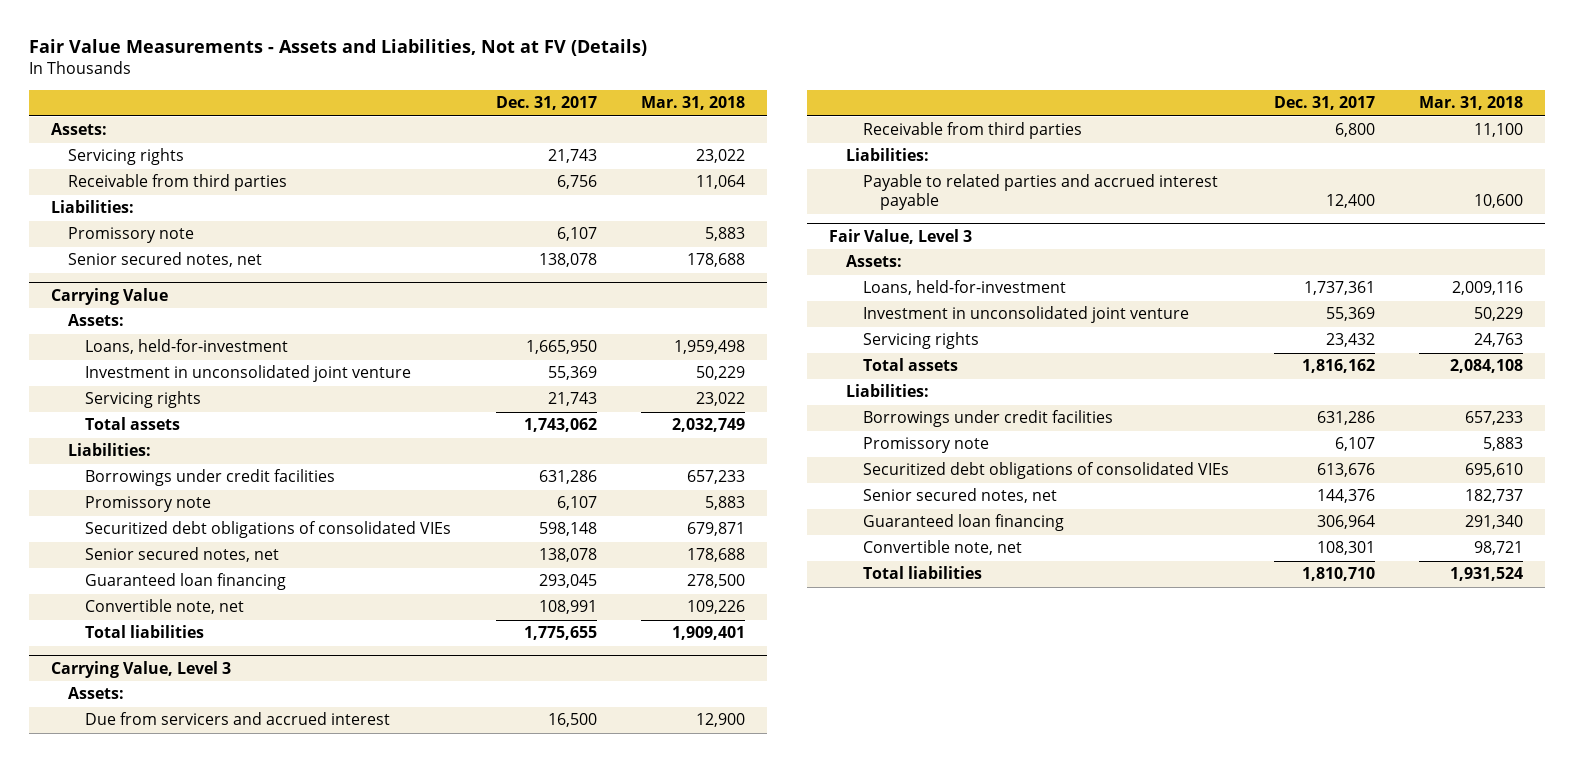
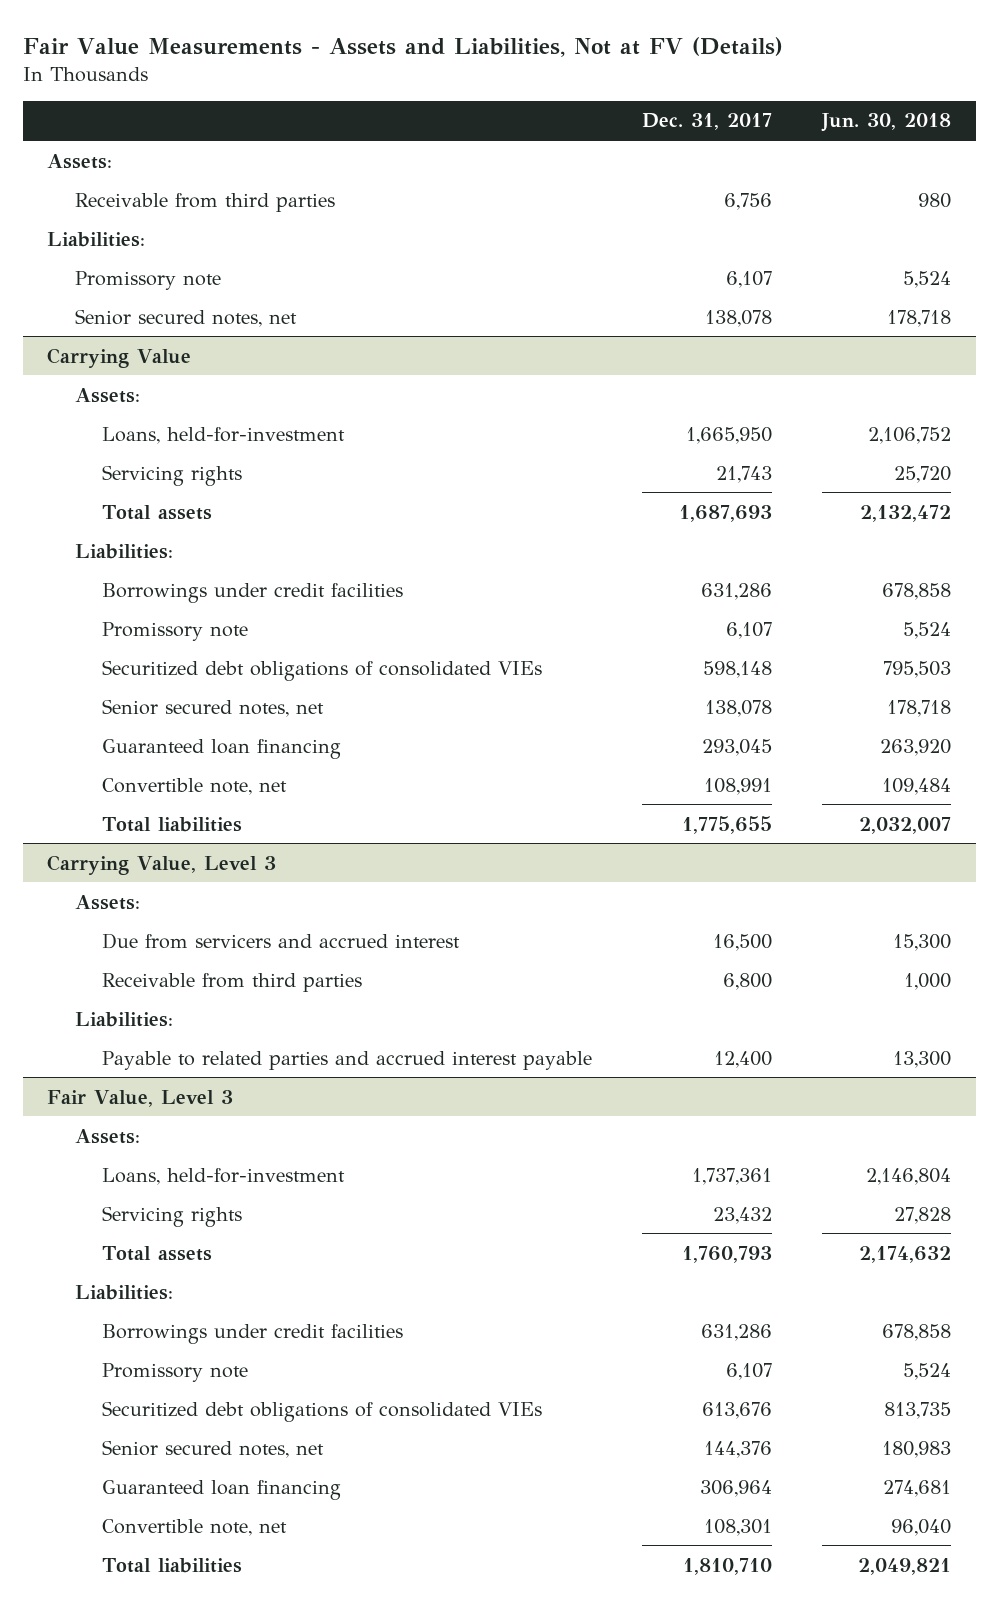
[641,96,746,111] Mar. 31, 2018 -> none
none -> [820,113,951,133] Jun. 30, 2018
[68,148,185,166] Servicing rights -> none
[85,365,412,383] Investment in unconsolidated joint venture -> none
[523,418,597,433] 1,743,062 -> [678,504,772,522] 1,687,693
[863,306,1190,324] Investment in unconsolidated joint venture -> none
[1301,359,1375,374] 1,816,162 -> [681,1245,772,1263] 1,760,793

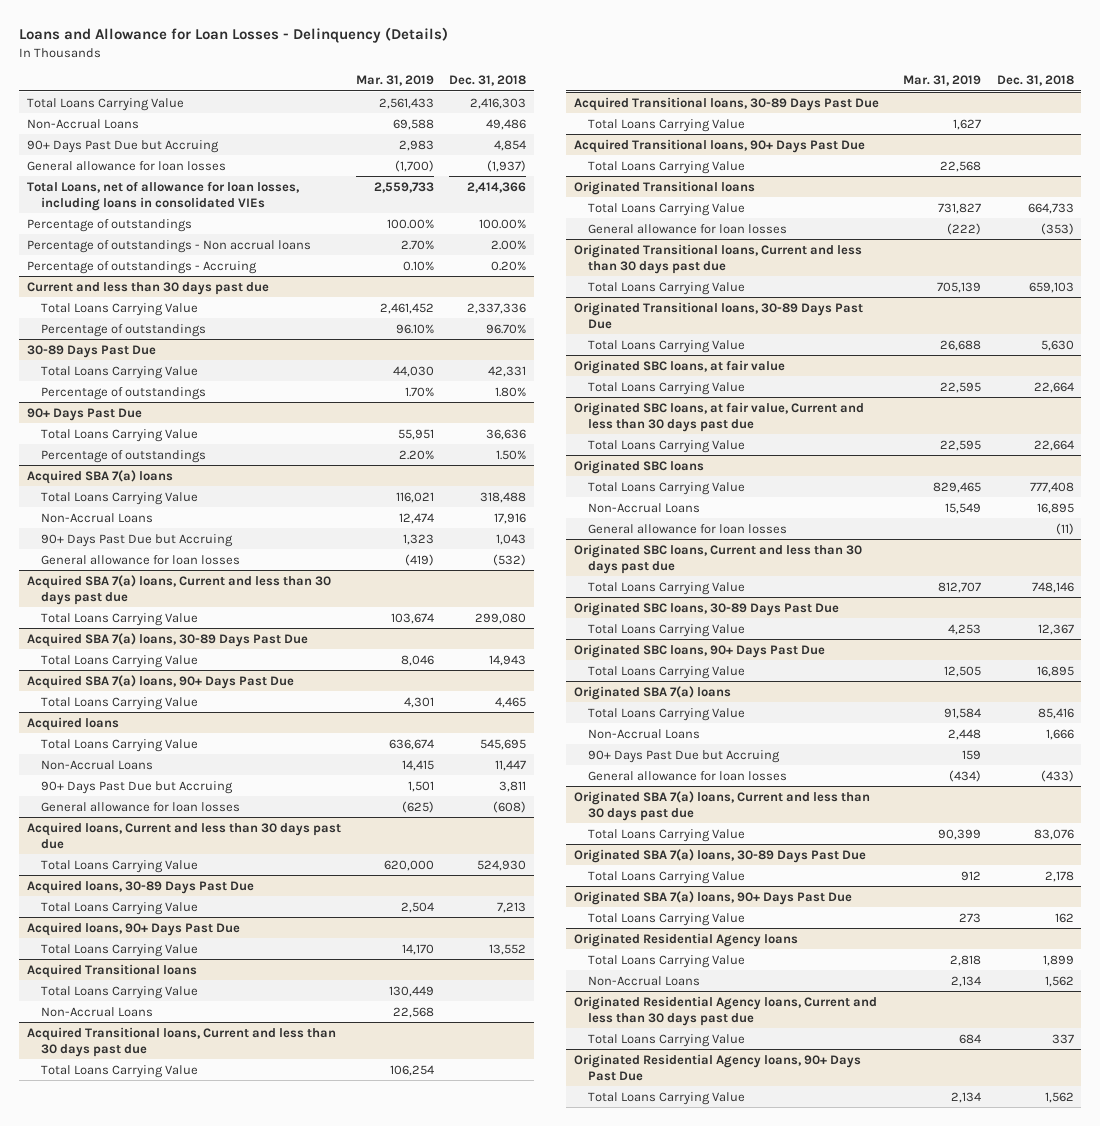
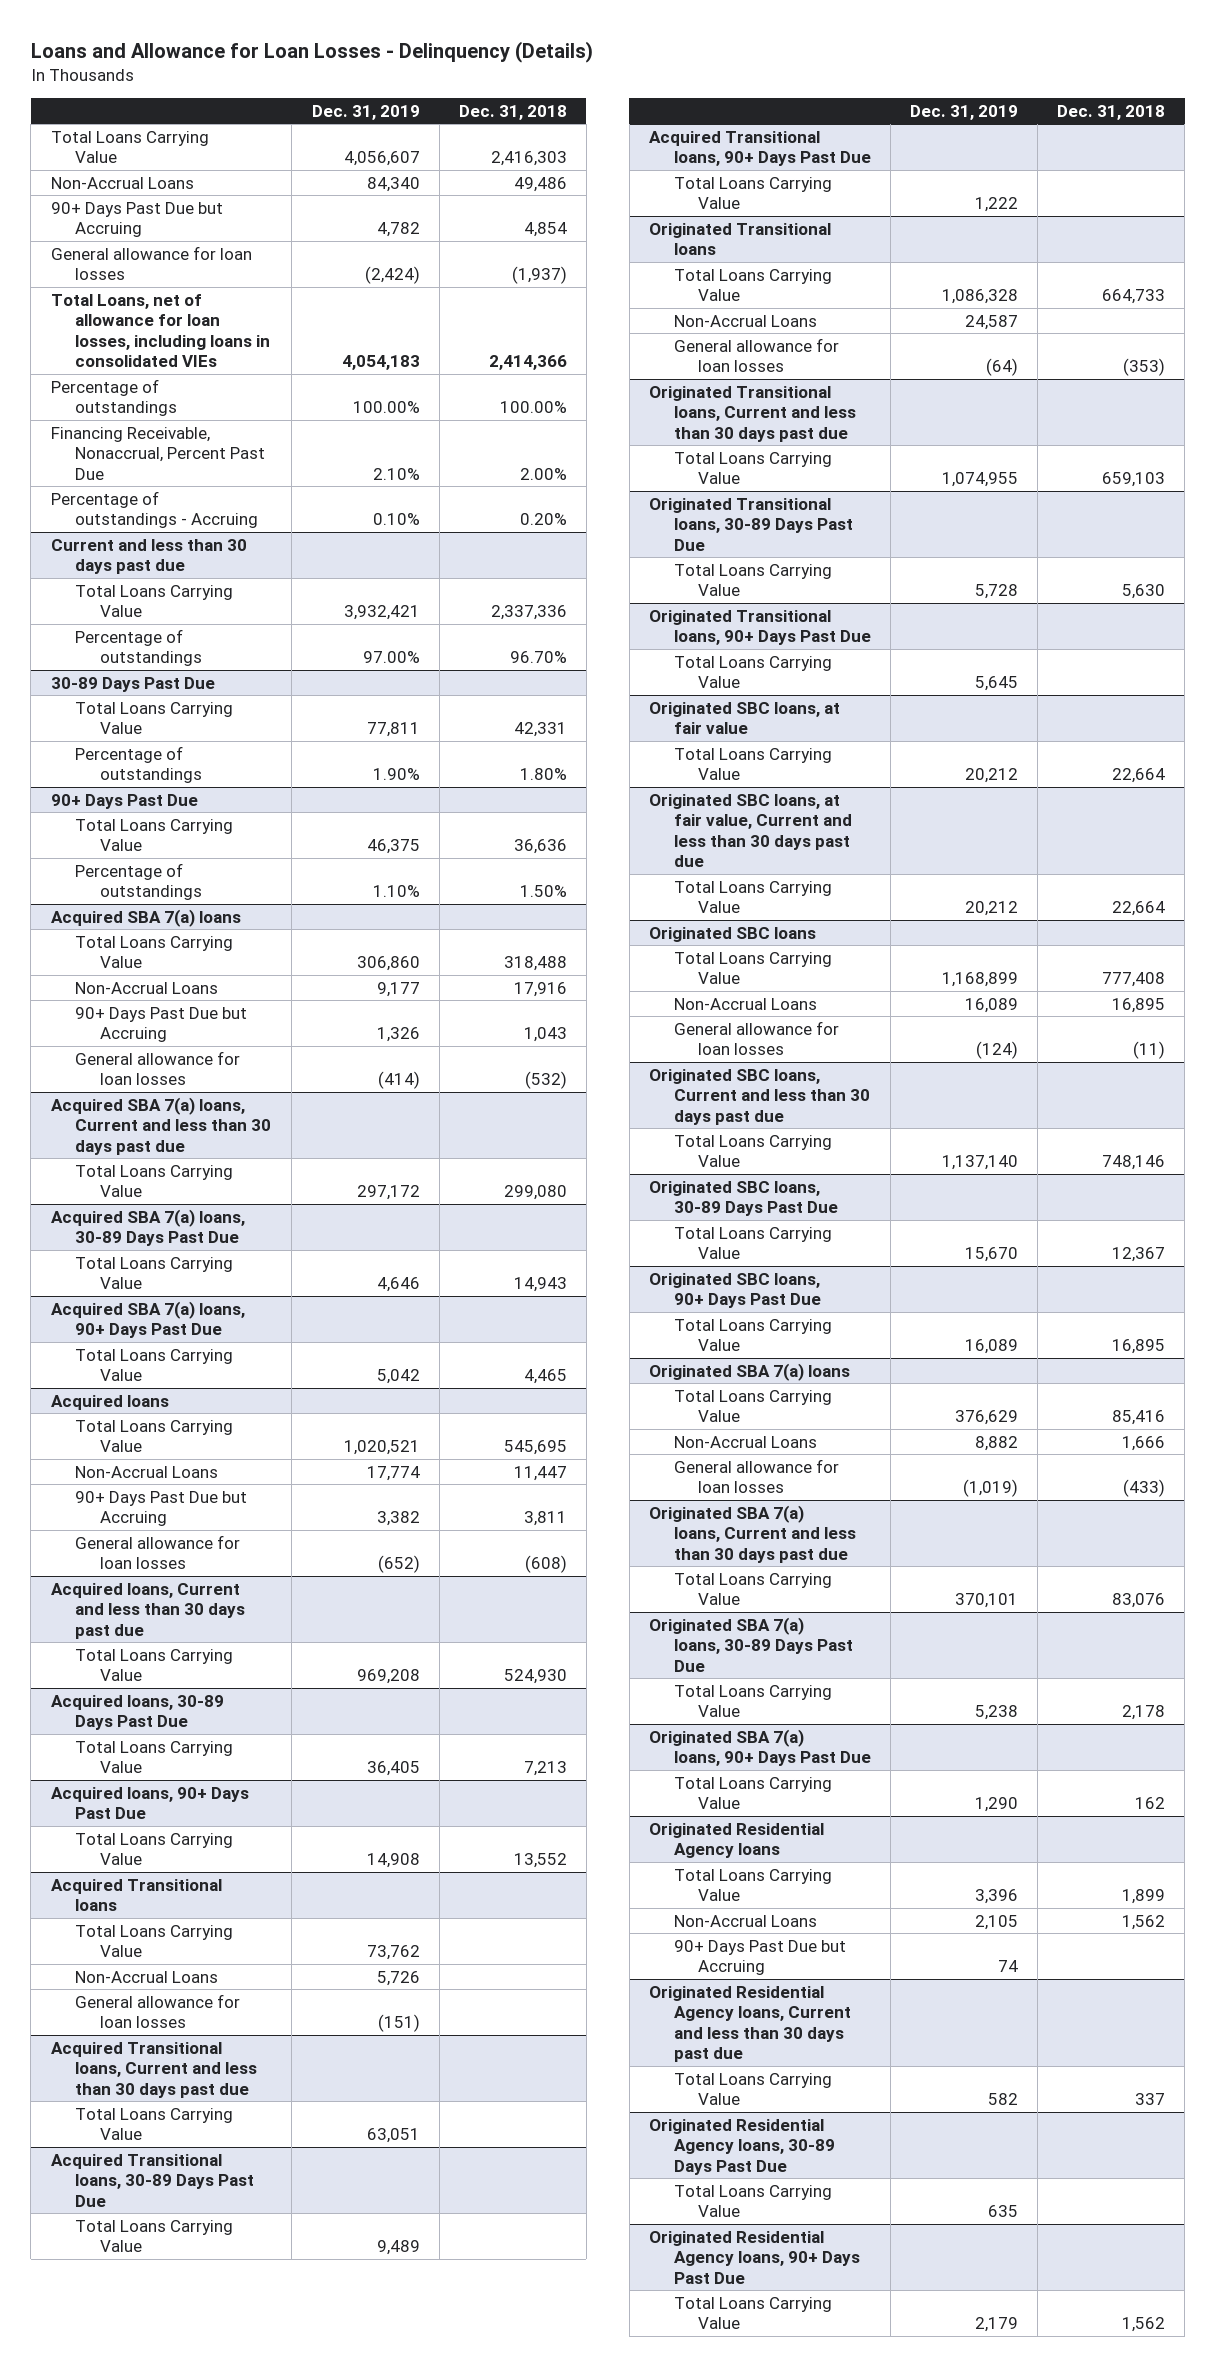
[356,75,435,87] Mar. 31, 2019 -> none
none -> [311,104,420,120] Dec. 31, 2019
[26,239,311,253] Percentage of outstandings - Non accrual loans -> [50,426,266,480] Financing Receivable, Nonaccrual, Percent Past Due
none -> [75,1993,241,2029] General allowance for loan losses
none -> [673,314,817,327] Non-Accrual Loans
none -> [648,609,871,646] Originated Transitional loans, 90+ Days Past Due
none -> [673,655,832,689] Total Loans Carrying Value
[588,749,781,763] 90+ Days Past Due but Accruing -> none
none -> [673,1939,846,1976] 90+ Days Past Due but Accruing
none -> [648,2118,835,2175] Originated Residential Agency loans, 30-89 Days Past Due
none -> [673,2184,832,2218] Total Loans Carrying Value

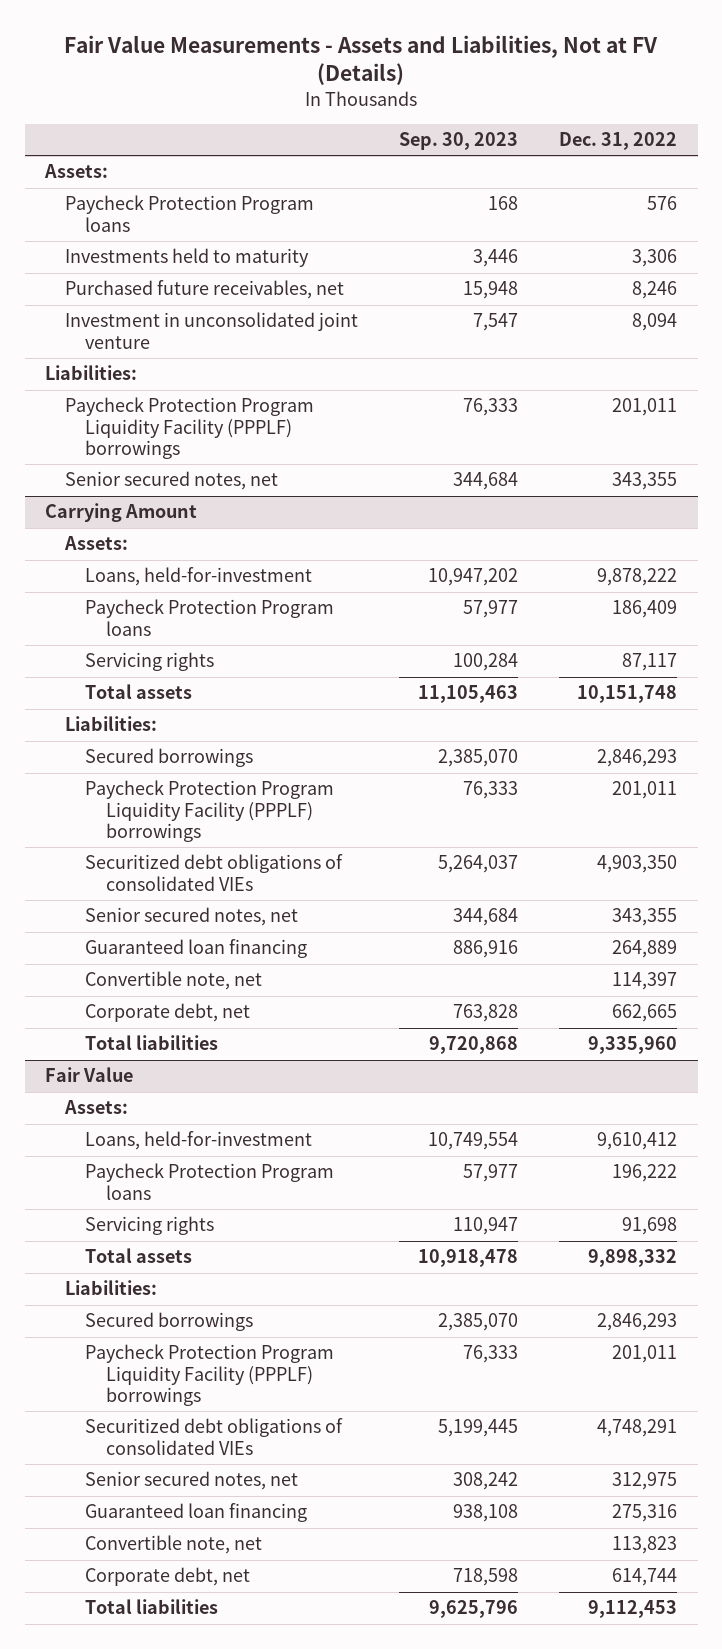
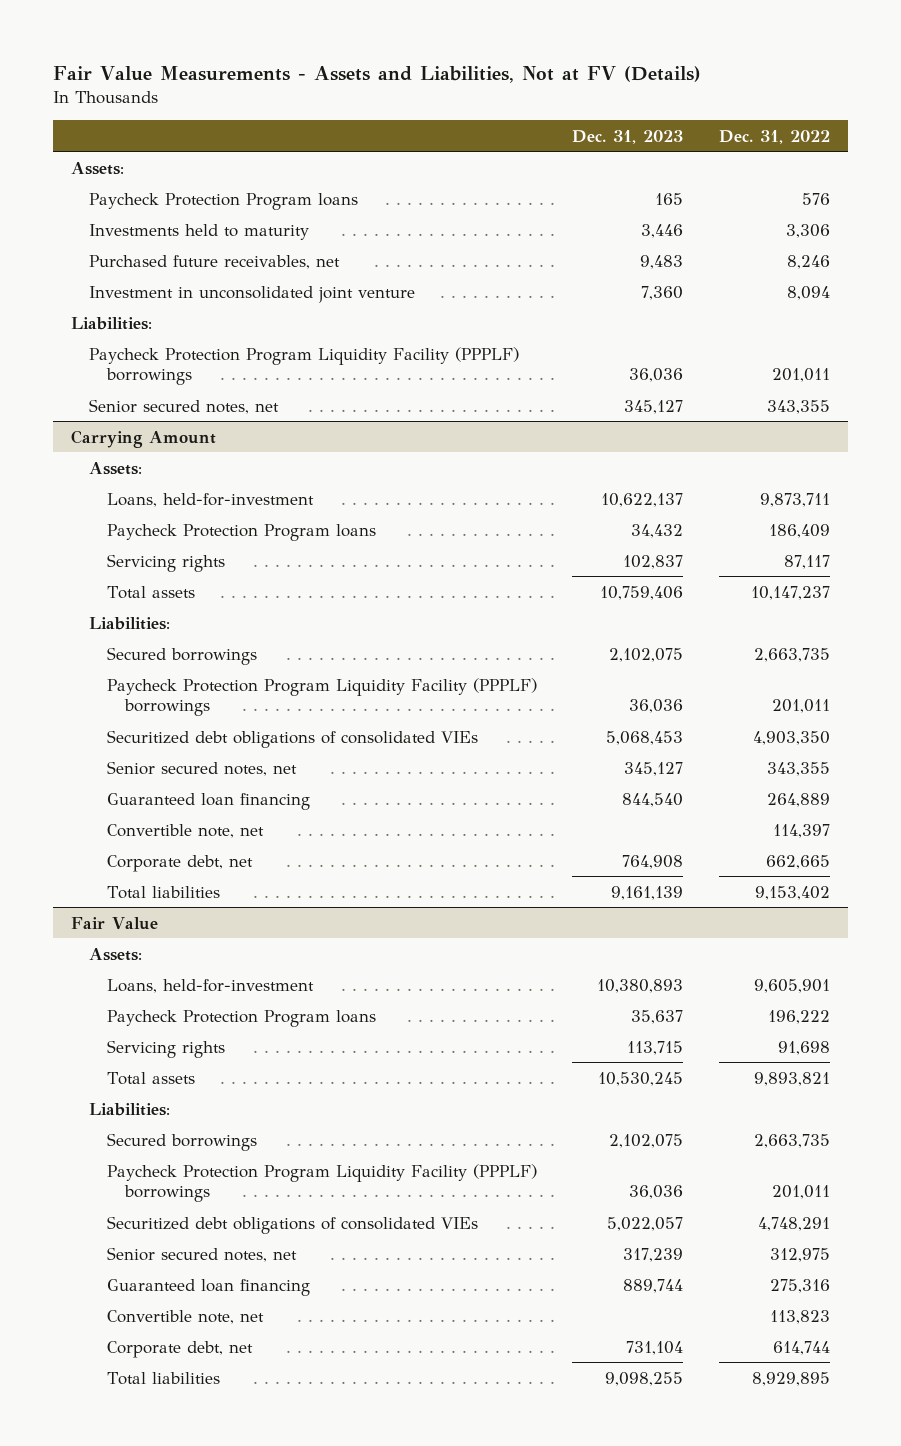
[399,132,519,151] Sep. 30, 2023 -> none
none -> [572,129,684,144] Dec. 31, 2023
[597,568,678,587] 9,878,222 -> [759,492,830,507] 9,873,711
[577,685,678,704] 10,151,748 -> [750,585,830,600] 10,147,237
[597,749,678,768] 2,846,293 -> [753,647,830,662] 2,663,735
[588,1036,678,1055] 9,335,960 -> [754,885,830,900] 9,153,402
[597,1132,678,1151] 9,610,412 -> [753,978,830,993] 9,605,901
[588,1249,678,1268] 9,898,332 -> [753,1071,830,1086] 9,893,821
[597,1313,678,1332] 2,846,293 -> [753,1133,830,1148] 2,663,735
[588,1600,678,1619] 9,112,453 -> [751,1371,830,1386] 8,929,895

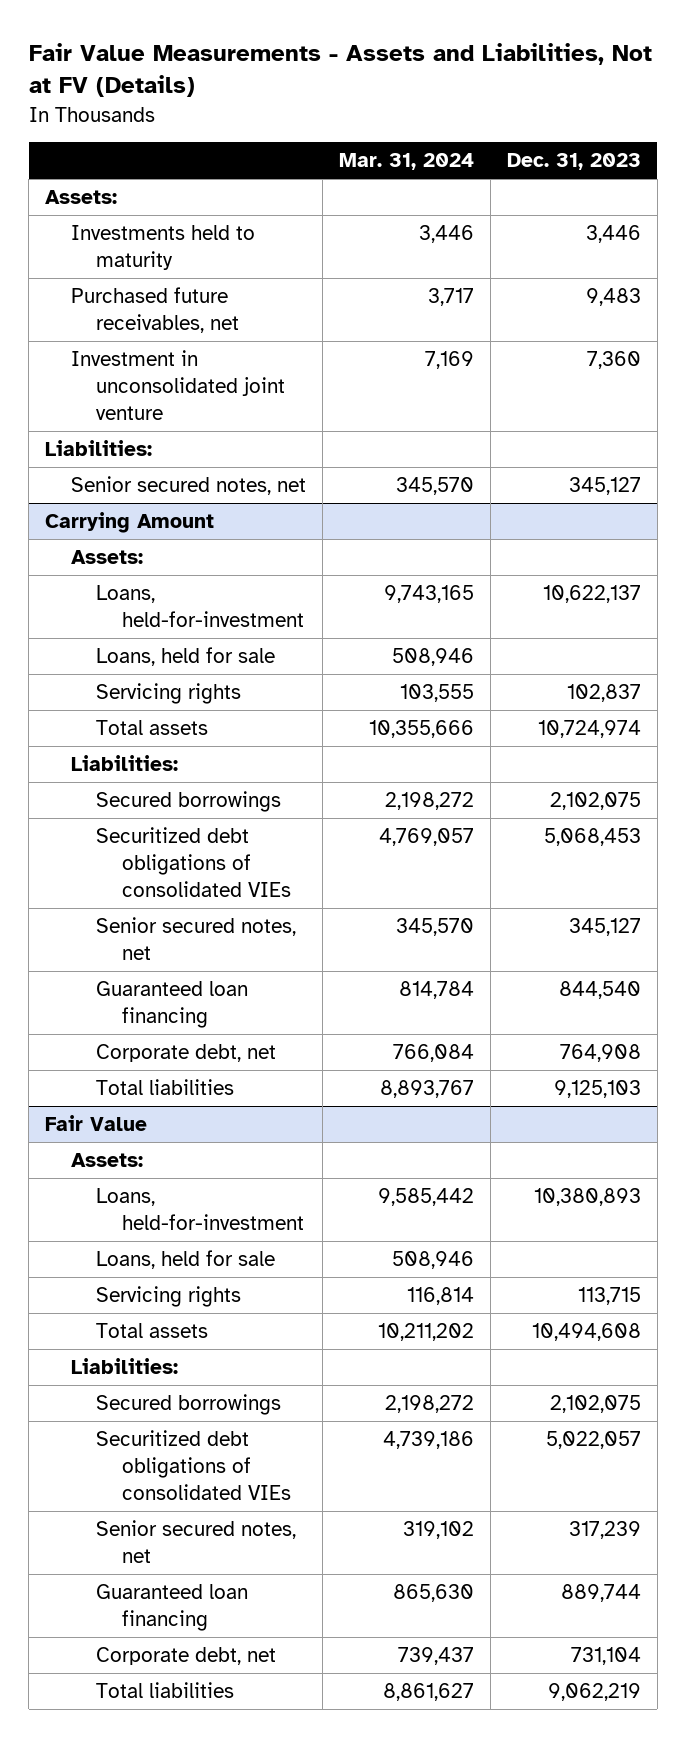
[718,129,830,144] Dec. 31, 2022 -> none
none -> [338,153,474,171] Mar. 31, 2024
[89,192,359,210] Paycheck Protection Program loans -> none
[89,346,520,386] Paycheck Protection Program Liquidity Facility (PPPLF) borrowings -> none
[106,523,376,541] Paycheck Protection Program loans -> none
none -> [96,647,276,667] Loans, held for sale
[600,585,684,600] 10,759,406 -> [537,720,641,739] 10,724,974
[106,677,537,717] Paycheck Protection Program Liquidity Facility (PPPLF) borrowings -> none
[106,823,264,838] Convertible note, net -> none
[611,885,684,900] 9,161,139 -> [553,1080,641,1099] 9,125,103
[106,1009,376,1027] Paycheck Protection Program loans -> none
none -> [96,1250,276,1270] Loans, held for sale
[598,1071,684,1086] 10,530,245 -> [531,1323,641,1342] 10,494,608
[106,1163,537,1203] Paycheck Protection Program Liquidity Facility (PPPLF) borrowings -> none
[106,1309,264,1324] Convertible note, net -> none
[605,1371,684,1386] 9,098,255 -> [547,1683,641,1702] 9,062,219

